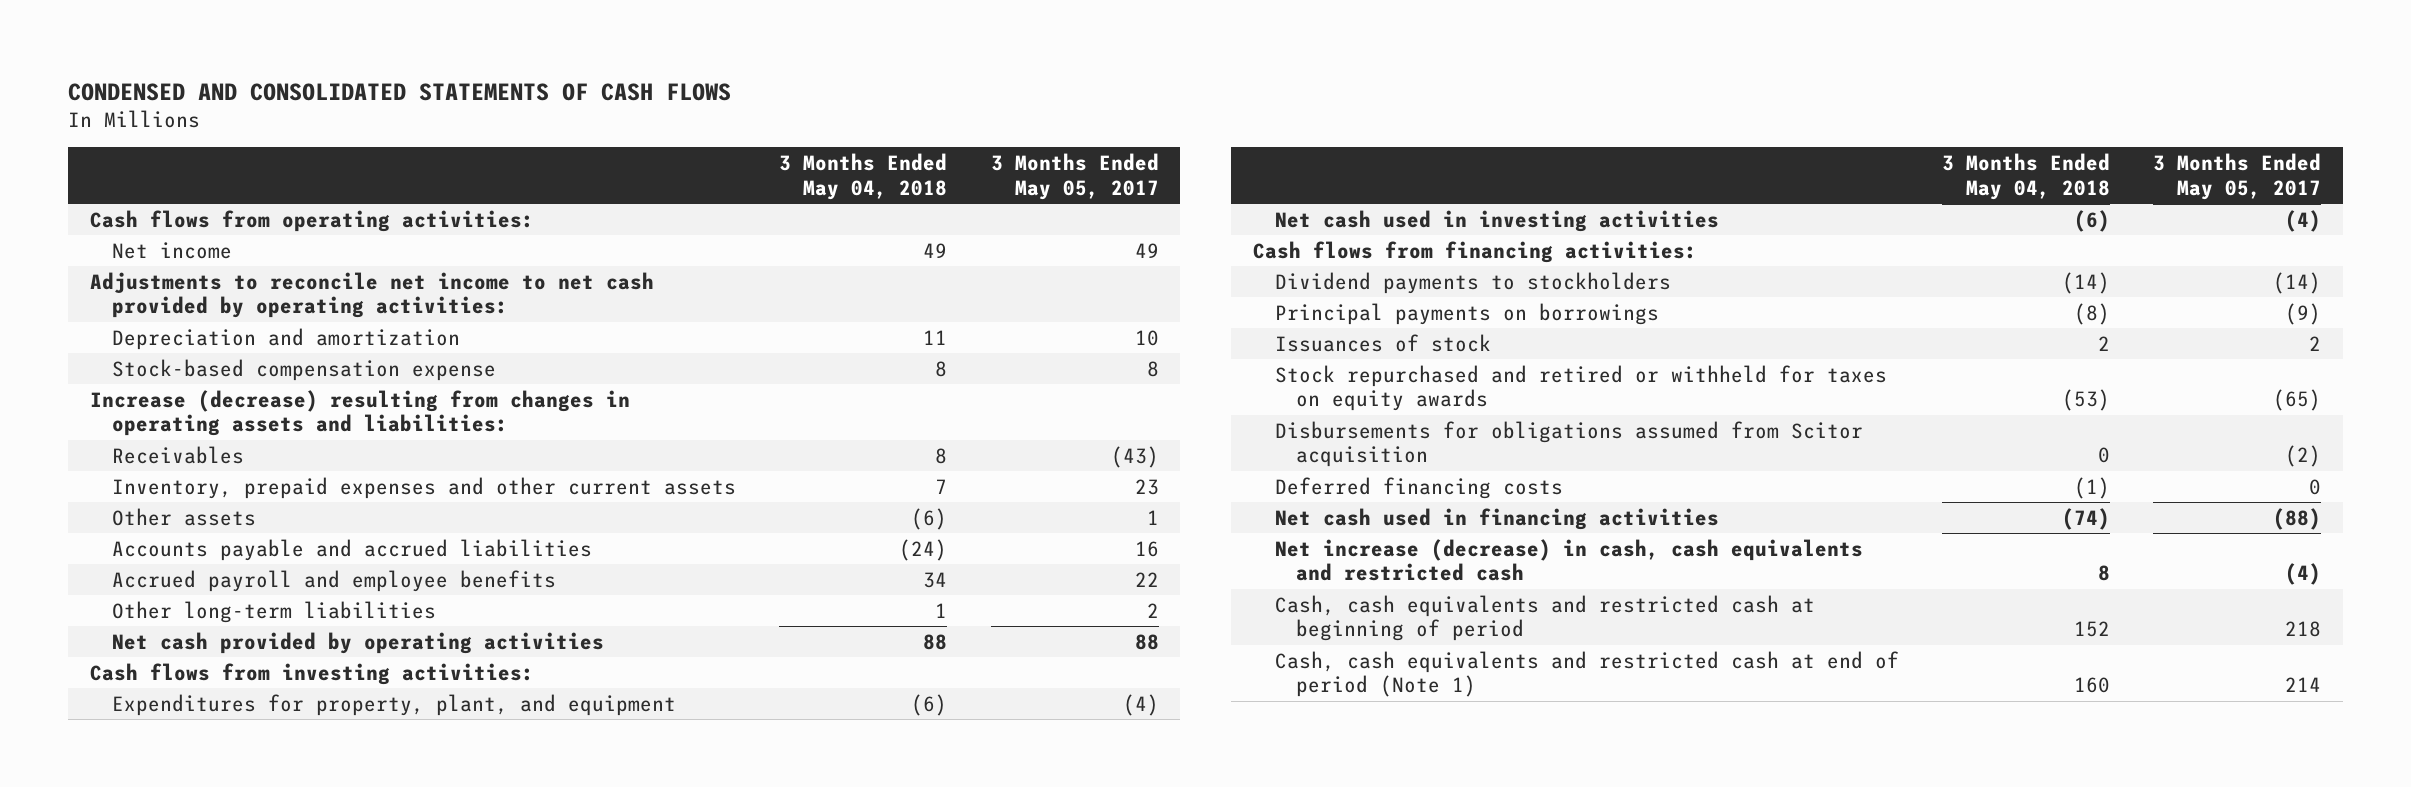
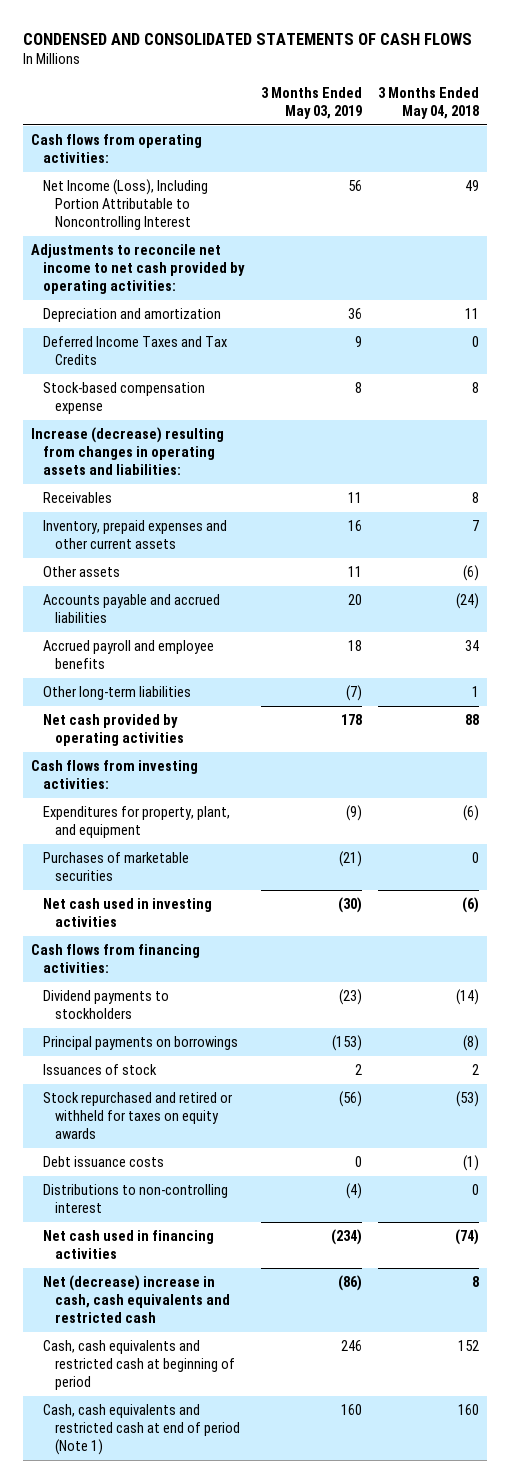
[990,153,1159,200] 3 Months Ended May 05, 2017 -> none
none -> [260,86,362,119] 3 Months Ended May 03, 2019
[111,241,232,259] Net income -> none
none -> [43,179,209,231] Net Income (Loss), Including Portion Attributable to Noncontrolling Interest
none -> [43,336,228,366] Deferred Income Taxes and Tax Credits
none -> [43,852,190,882] Purchases of marketable securities
[1274,420,1863,468] Disbursements for obligations assumed from Scitor acquisition -> none
[1274,476,1563,499] Deferred financing costs -> [43,1156,165,1168] Debt issuance costs
none -> [43,1184,229,1214] Distributions to non-controlling interest
[1274,538,1863,582] Net increase (decrease) in cash, cash equivalents and restricted cash -> [43,1275,231,1324] Net (decrease) increase in cash, cash equivalents and restricted cash

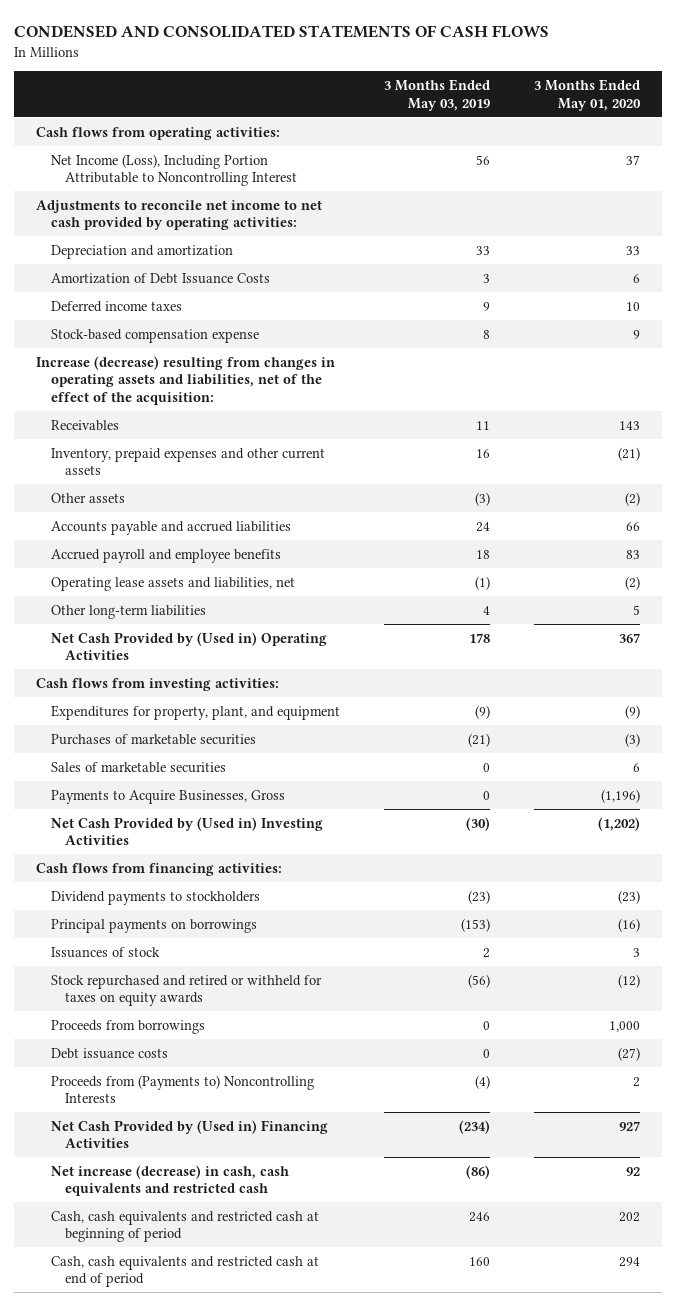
[377,86,479,119] 3 Months Ended May 04, 2018 -> none
none -> [533,79,641,111] 3 Months Ended May 01, 2020
[347,308,362,320] 36 -> [475,245,490,255] 33
none -> [50,272,270,284] Amortization of Debt Issuance Costs
[43,336,228,366] Deferred Income Taxes and Tax Credits -> [50,300,182,312] Deferred income taxes
[31,427,225,476] Increase (decrease) resulting from changes in operating assets and liabilities: -> [36,355,336,405] Increase (decrease) resulting from changes in operating assets and liabilities, net of the effect of the acquisition:
[347,566,362,578] 11 -> [474,491,490,506] (3)
[347,594,362,606] 20 -> [475,521,490,532] 24
none -> [50,576,295,591] Operating lease assets and liabilities, net
[345,685,362,702] (7) -> [482,605,490,615] 4
[43,714,185,747] Net cash provided by operating activities -> [50,631,327,661] Net Cash Provided by (Used in) Operating Activities
none -> [50,761,226,773] Sales of marketable securities
none -> [50,789,285,804] Payments to Acquire Businesses, Gross
[43,898,213,928] Net cash used in investing activities -> [50,816,323,846] Net Cash Provided by (Used in) Investing Activities
none -> [50,1019,205,1034] Proceeds from borrowings
[43,1184,229,1214] Distributions to non-controlling interest -> none
none -> [50,1074,314,1104] Proceeds from (Payments to) Noncontrolling Interests
[43,1230,215,1260] Net cash used in financing activities -> [50,1119,328,1149] Net Cash Provided by (Used in) Financing Activities
[43,1275,231,1324] Net (decrease) increase in cash, cash equivalents and restricted cash -> [50,1164,289,1197] Net increase (decrease) in cash, cash equivalents and restricted cash
[43,1404,241,1456] Cash, cash equivalents and restricted cash at end of period (Note 1) -> [50,1255,319,1288] Cash, cash equivalents and restricted cash at end of period

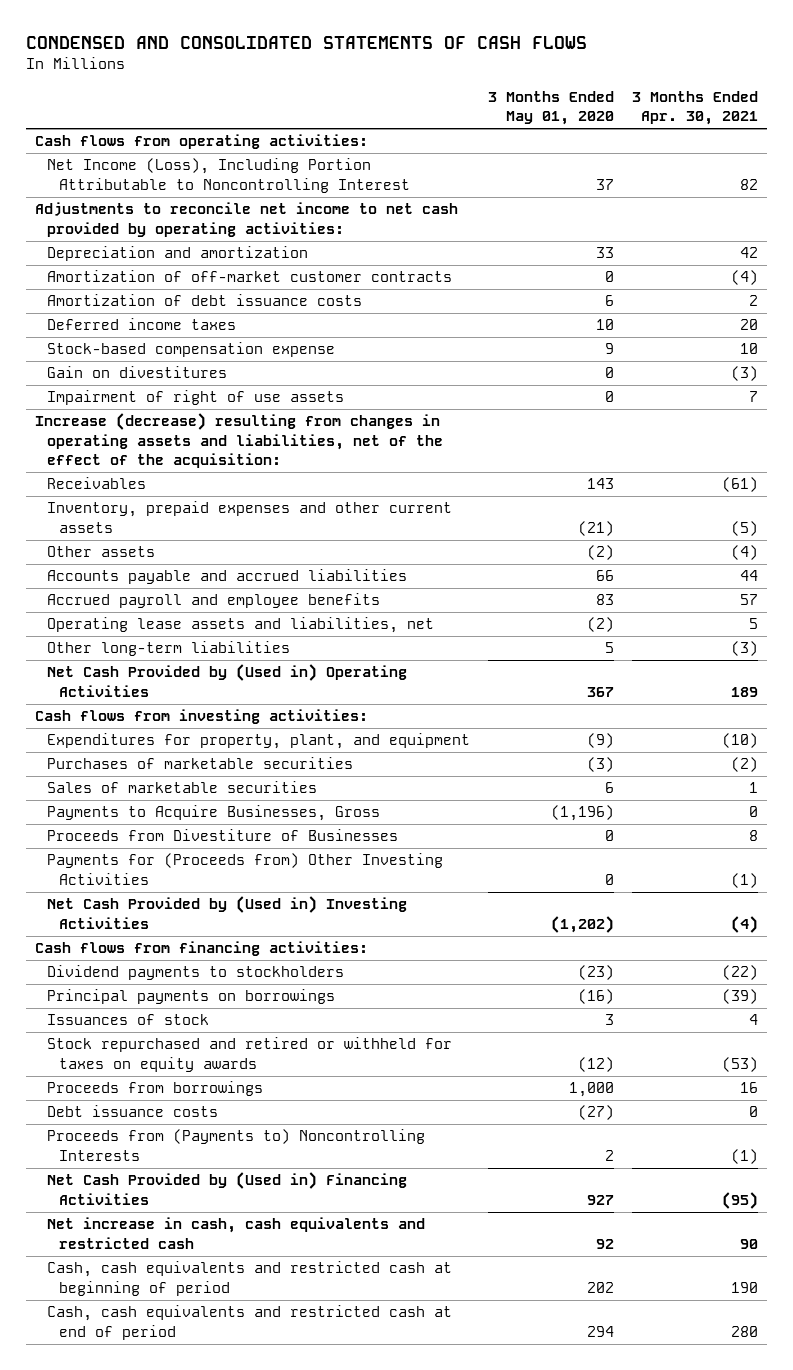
[383,79,490,111] 3 Months Ended May 03, 2019 -> none
none -> [631,90,758,126] 3 Months Ended Apr. 30, 2021
none -> [47,270,453,283] Amortization of off-market customer contracts
[50,272,270,284] Amortization of Debt Issuance Costs -> [47,294,363,307] Amortization of debt issuance costs
none -> [47,366,228,379] Gain on divestitures
none -> [47,390,345,406] Impairment of right of use assets
none -> [47,829,399,842] Proceeds from Divestiture of Businesses
none -> [47,853,444,885] Payments for (Proceeds from) Other Investing Activities
[50,1164,289,1197] Net increase (decrease) in cash, cash equivalents and restricted cash -> [47,1217,426,1249] Net increase in cash, cash equivalents and restricted cash

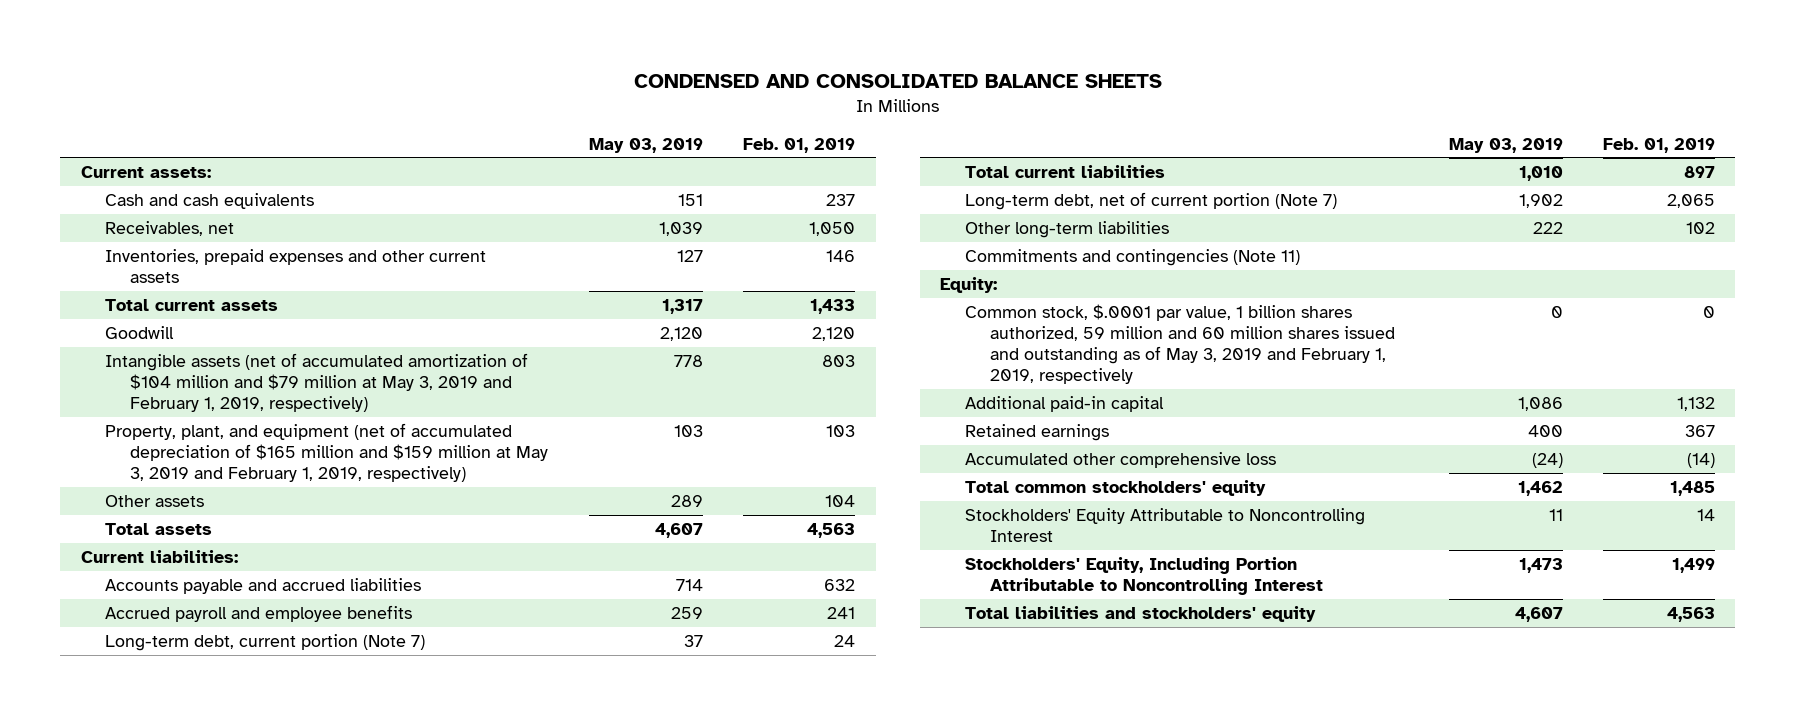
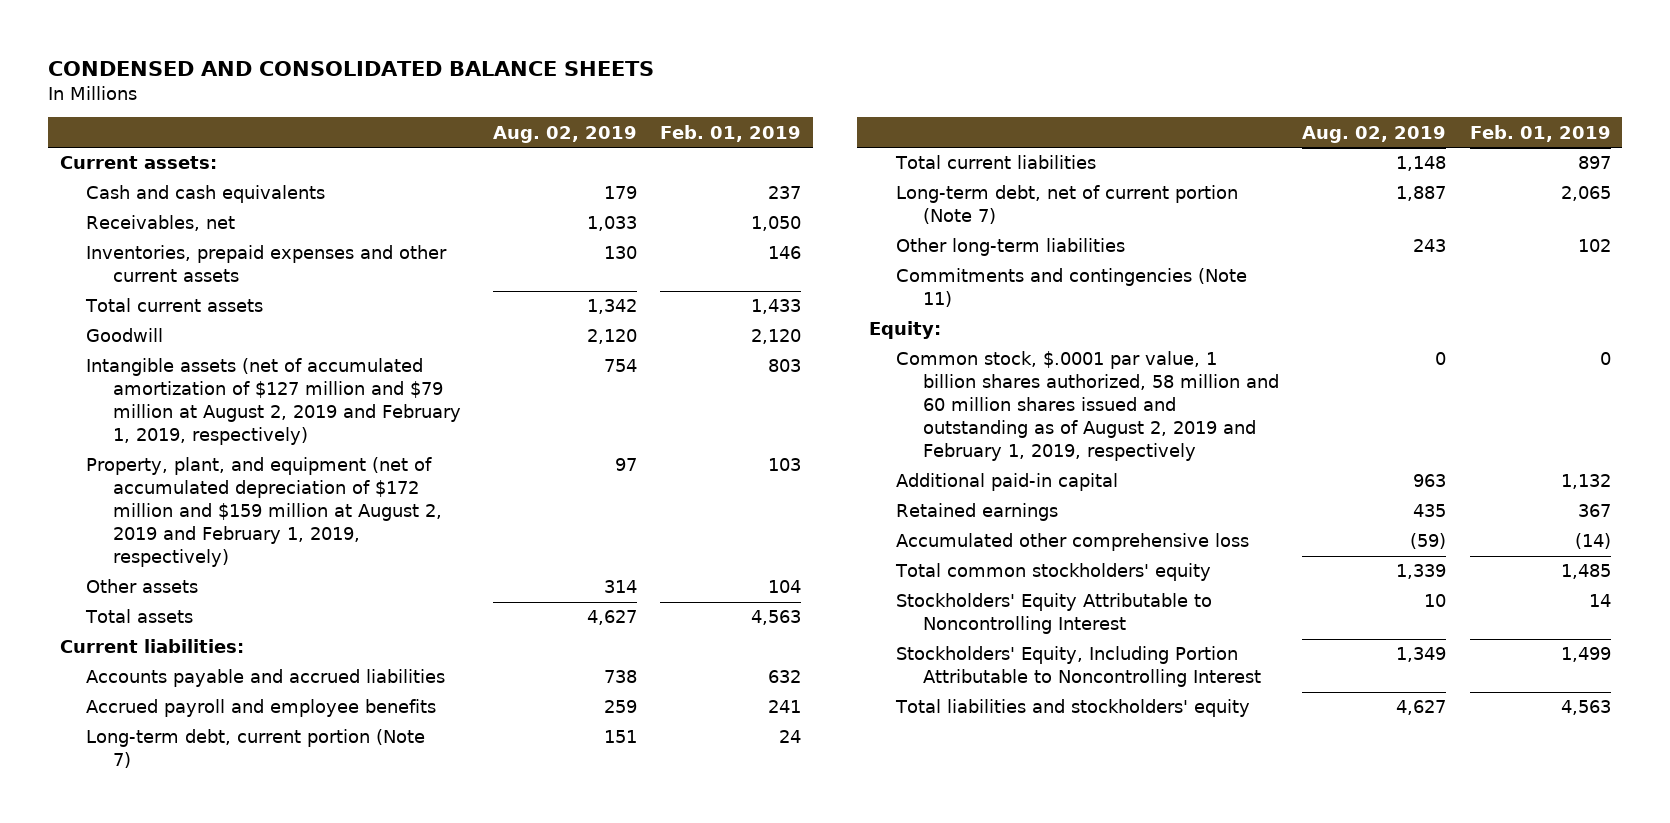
[588,137,703,153] May 03, 2019 -> none
none -> [492,125,637,143] Aug. 02, 2019
[105,352,529,413] Intangible assets (net of accumulated amortization of $104 million and $79 million at May 3, 2019 and February 1, 2019, respectively) -> [86,358,462,446] Intangible assets (net of accumulated amortization of $127 million and $79 million at August 2, 2019 and February 1, 2019, respectively)
[105,422,549,483] Property, plant, and equipment (net of accumulated depreciation of $165 million and $159 million at May 3, 2019 and February 1, 2019, respectively) -> [86,457,443,568] Property, plant, and equipment (net of accumulated depreciation of $172 million and $159 million at August 2, 2019 and February 1, 2019, respectively)
[965,303,1396,385] Common stock, $.0001 par value, 1 billion shares authorized, 59 million and 60 million shares issued and outstanding as of May 3, 2019 and February 1, 2019, respectively -> [895,351,1279,462] Common stock, $.0001 par value, 1 billion shares authorized, 58 million and 60 million shares issued and outstanding as of August 2, 2019 and February 1, 2019, respectively

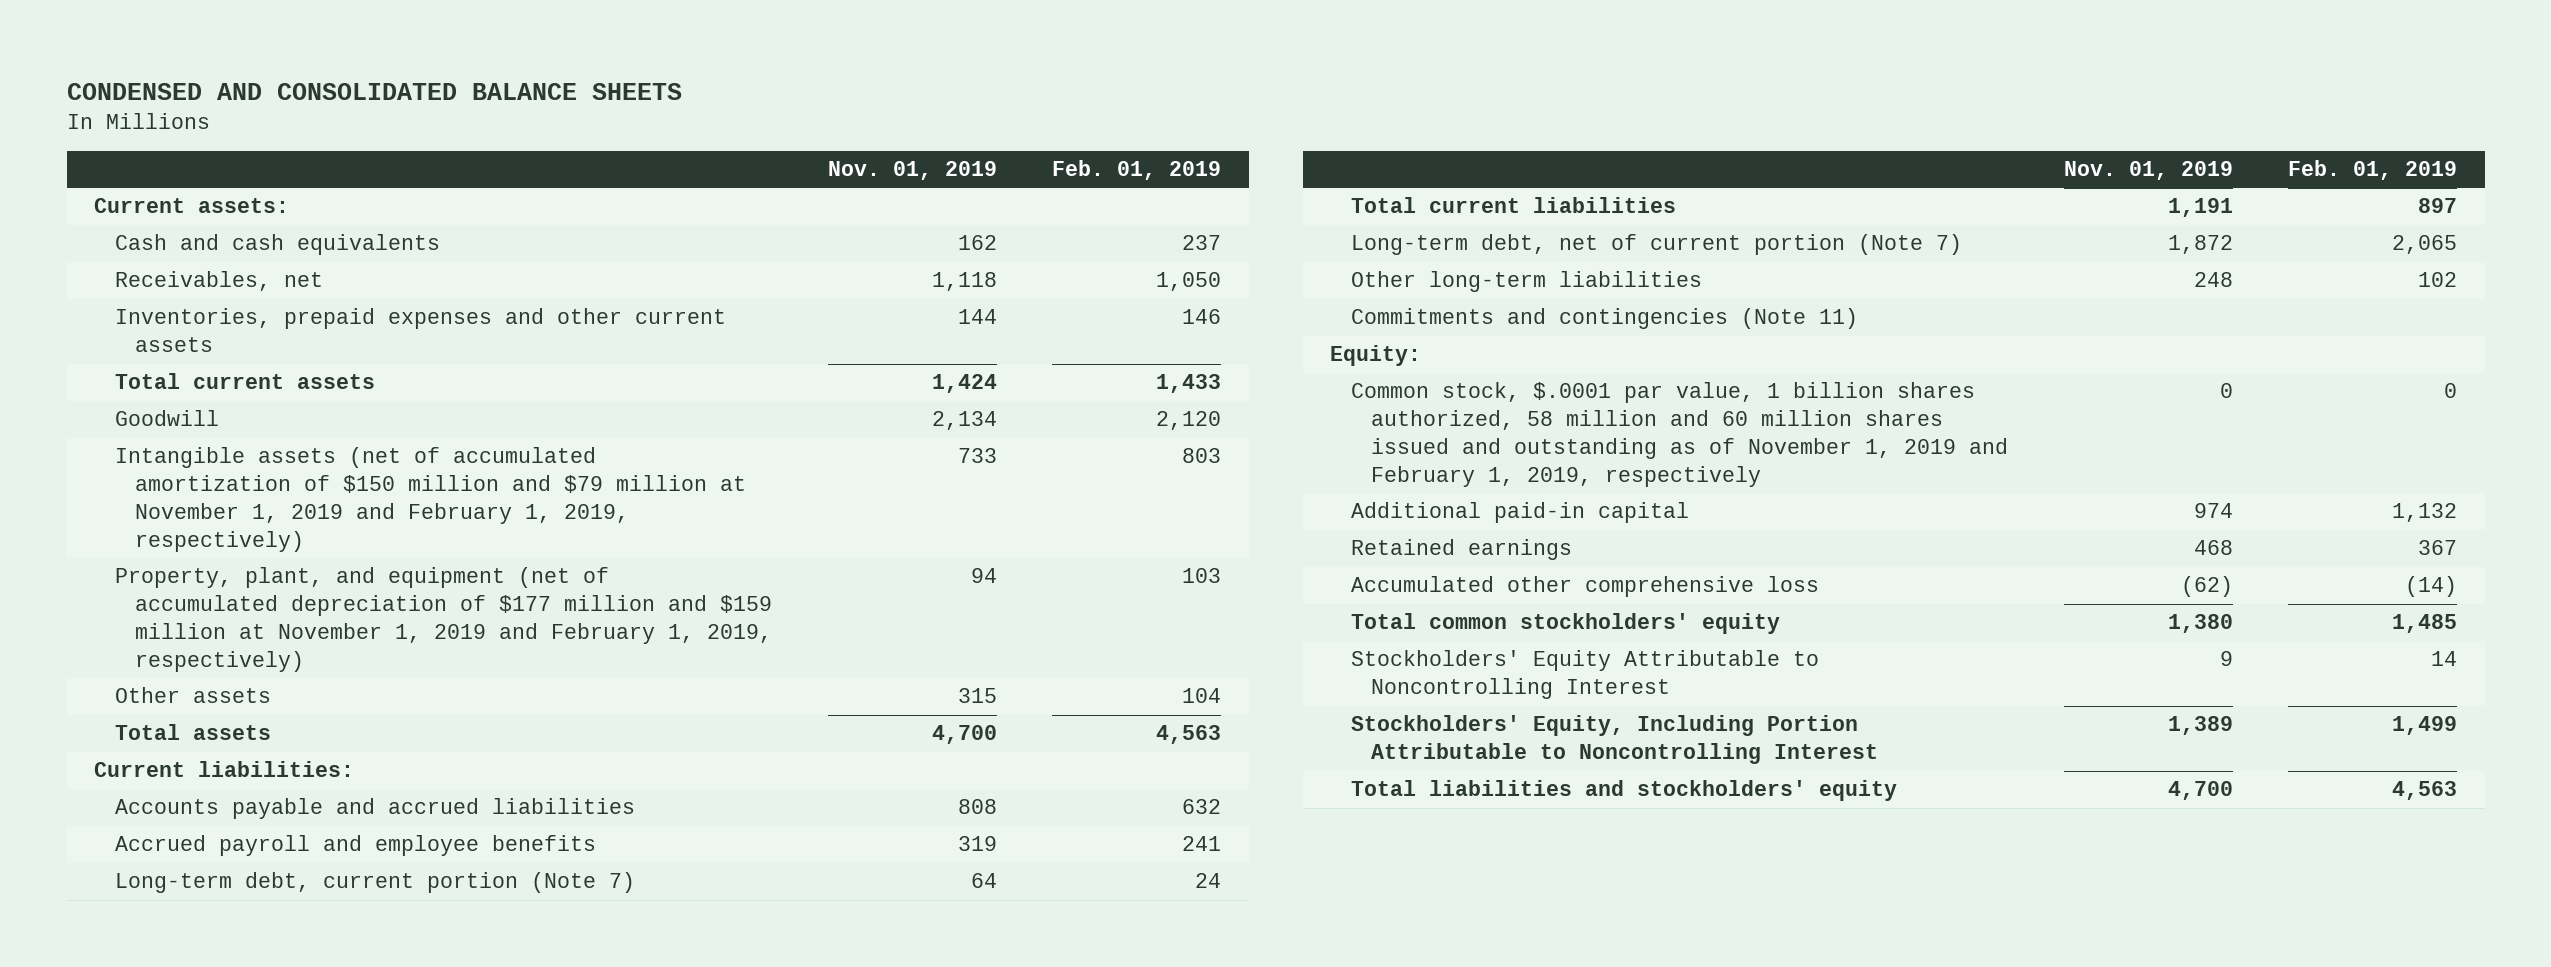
[492,125,637,143] Aug. 02, 2019 -> none
none -> [827,161,997,181] Nov. 01, 2019
[86,358,462,446] Intangible assets (net of accumulated amortization of $127 million and $79 million at August 2, 2019 and February 1, 2019, respectively) -> [114,447,747,553] Intangible assets (net of accumulated amortization of $150 million and $79 million at November 1, 2019 and February 1, 2019, respectively)
[86,457,443,568] Property, plant, and equipment (net of accumulated depreciation of $172 million and $159 million at August 2, 2019 and February 1, 2019, respectively) -> [114,567,773,673] Property, plant, and equipment (net of accumulated depreciation of $177 million and $159 million at November 1, 2019 and February 1, 2019, respectively)
[895,351,1279,462] Common stock, $.0001 par value, 1 billion shares authorized, 58 million and 60 million shares issued and outstanding as of August 2, 2019 and February 1, 2019, respectively -> [1350,382,2009,488] Common stock, $.0001 par value, 1 billion shares authorized, 58 million and 60 million shares issued and outstanding as of November 1, 2019 and February 1, 2019, respectively

